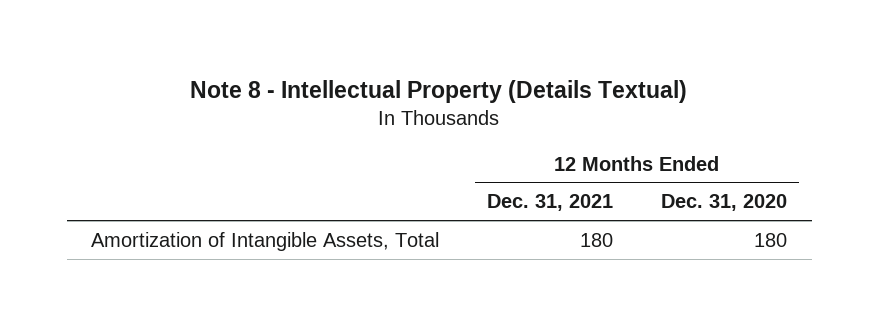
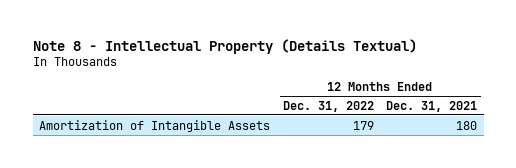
[661,194,788,212] Dec. 31, 2020 -> none
none -> [282,100,374,112] Dec. 31, 2022
[90,231,439,251] Amortization of Intangible Assets, Total -> [39,119,271,132] Amortization of Intangible Assets

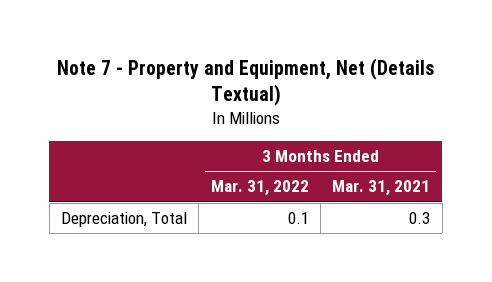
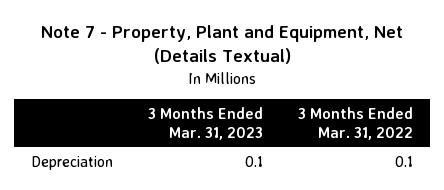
[56,58,434,107] Note 7 - Property and Equipment, Net (Details Textual) -> [40,25,403,65] Note 7 - Property, Plant and Equipment, Net (Details Textual)
[332,180,431,197] Mar. 31, 2021 -> none
none -> [147,106,263,141] 3 Months Ended Mar. 31, 2023
[61,212,188,228] Depreciation, Total -> [31,156,114,171] Depreciation

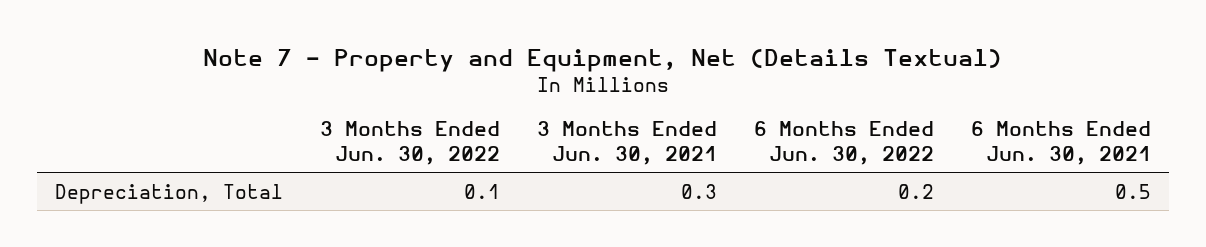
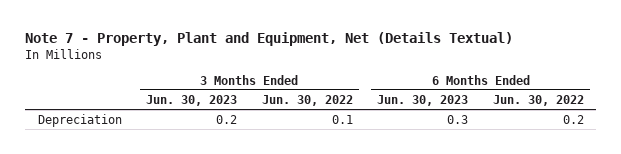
[202,49,1002,73] Note 7 - Property and Equipment, Net (Details Textual) -> [25,32,514,47] Note 7 - Property, Plant and Equipment, Net (Details Textual)
[536,121,717,165] 3 Months Ended Jun. 30, 2021 -> none
[970,121,1151,165] 6 Months Ended Jun. 30, 2021 -> none
none -> [146,94,238,106] Jun. 30, 2023
none -> [377,94,469,106] Jun. 30, 2023
[55,183,284,204] Depreciation, Total -> [37,113,122,127] Depreciation

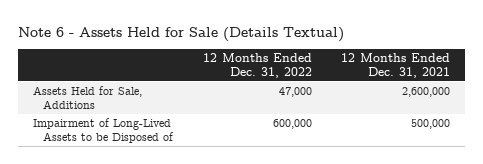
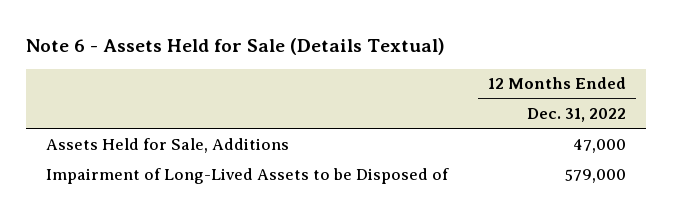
[341,52,451,78] 12 Months Ended Dec. 31, 2021 -> none
[272,119,312,130] 600,000 -> [565,168,627,183] 579,000

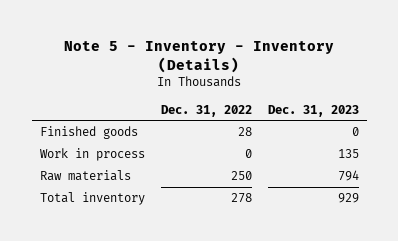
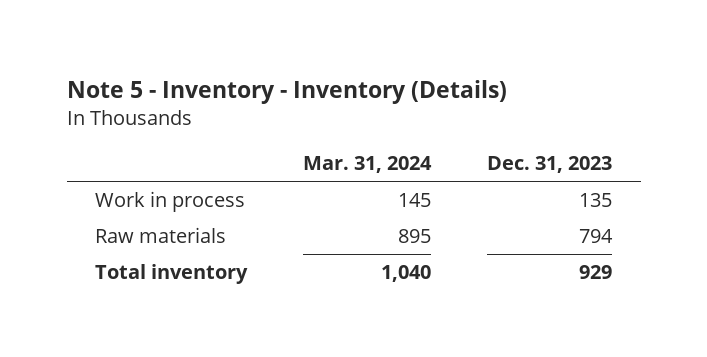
[160,104,252,117] Dec. 31, 2022 -> none
none -> [303,156,433,174] Mar. 31, 2024
[39,126,138,140] Finished goods -> none

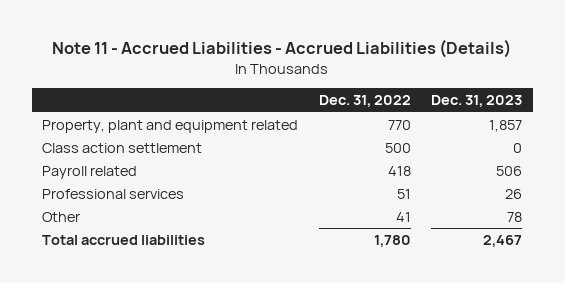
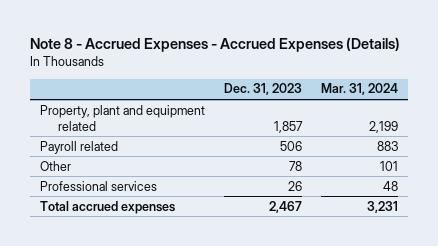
[52,39,512,59] Note 11 - Accrued Liabilities - Accrued Liabilities (Details) -> [30,37,401,53] Note 8 - Accrued Expenses - Accrued Expenses (Details)
[318,95,411,108] Dec. 31, 2022 -> none
none -> [321,83,399,96] Mar. 31, 2024
[42,142,203,153] Class action settlement -> none
[42,188,185,199] Professional services -> [39,180,157,191] Professional services
[42,234,206,245] Total accrued liabilities -> [39,200,175,214] Total accrued expenses

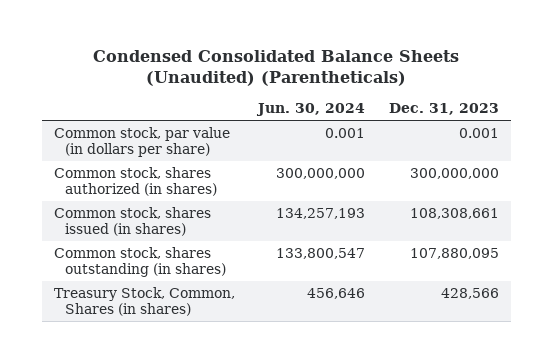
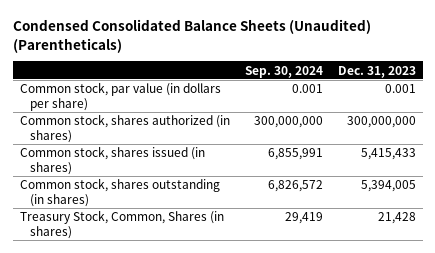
[256,103,366,117] Jun. 30, 2024 -> none
none -> [244,65,323,78] Sep. 30, 2024
[410,207,500,219] 108,308,661 -> [360,148,416,161] 5,415,433
[410,247,500,259] 107,880,095 -> [360,180,416,193] 5,394,005
[441,287,500,299] 428,566 -> [377,212,416,225] 21,428

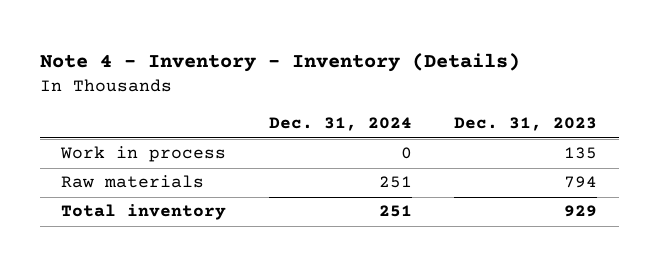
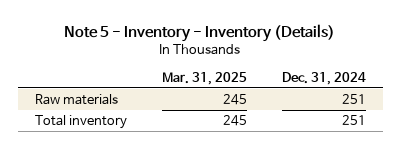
[39,53,520,73] Note 4 - Inventory - Inventory (Details) -> [64,24,336,43] Note 5 - Inventory - Inventory (Details)
[454,117,598,132] Dec. 31, 2023 -> none
none -> [161,71,247,85] Mar. 31, 2025
[59,146,226,163] Work in process -> none

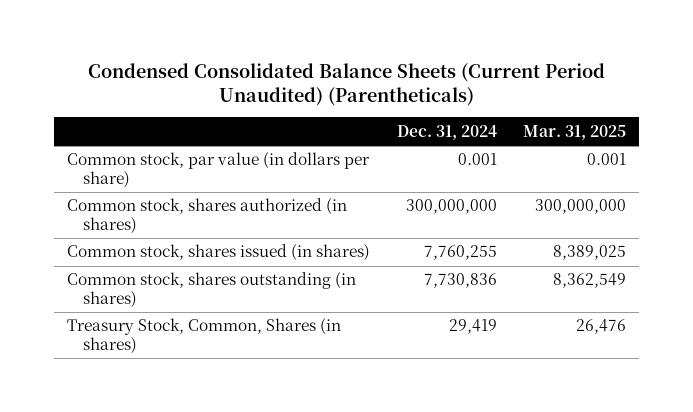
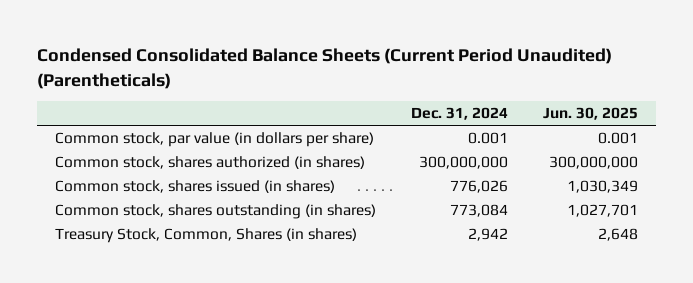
[523,124,627,140] Mar. 31, 2025 -> none
none -> [543,107,639,121] Jun. 30, 2025
[423,245,497,261] 7,760,255 -> [450,180,509,194] 776,026
[423,273,497,289] 7,730,836 -> [450,204,509,218] 773,084
[448,319,497,335] 29,419 -> [468,228,509,242] 2,942

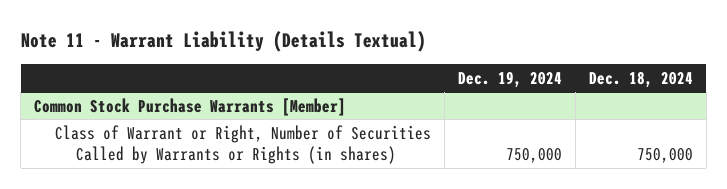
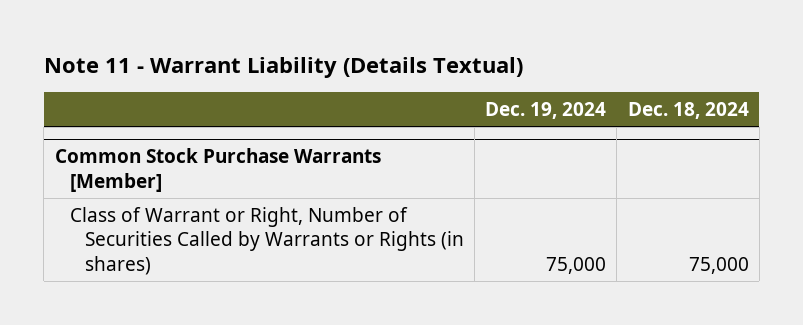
[505,147,562,163] 750,000 -> [546,256,607,274] 75,000
[636,147,693,163] 750,000 -> [688,256,749,274] 75,000

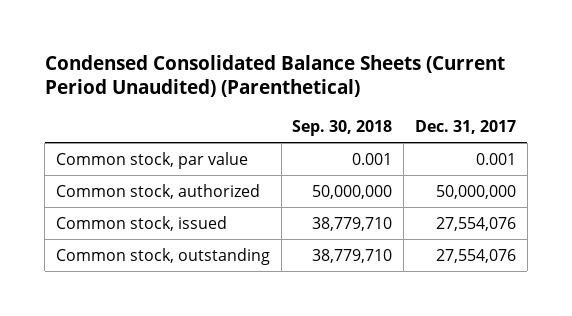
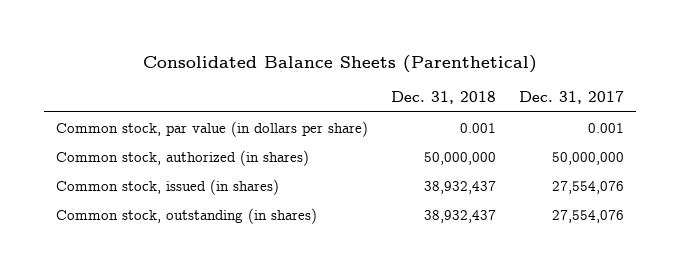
[44,54,505,98] Condensed Consolidated Balance Sheets (Current Period Unaudited) (Parenthetical) -> [143,54,538,73] Consolidated Balance Sheets (Parenthetical)
[292,119,393,136] Sep. 30, 2018 -> none
none -> [391,91,497,105] Dec. 31, 2018
[55,151,248,169] Common stock, par value -> [56,120,369,137] Common stock, par value (in dollars per share)
[55,183,260,199] Common stock, authorized -> [56,149,310,166] Common stock, authorized (in shares)
[55,215,227,231] Common stock, issued -> [56,178,280,195] Common stock, issued (in shares)
[55,247,270,265] Common stock, outstanding -> [56,207,318,224] Common stock, outstanding (in shares)

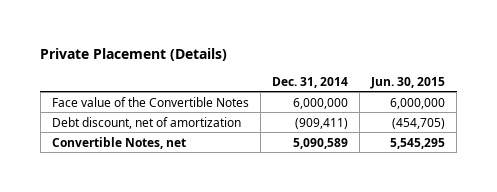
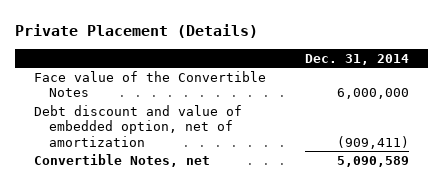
[370,76,446,89] Jun. 30, 2015 -> none
[51,116,241,129] Debt discount, net of amortization -> [34,105,243,147] Debt discount and value of embedded option, net of amortization

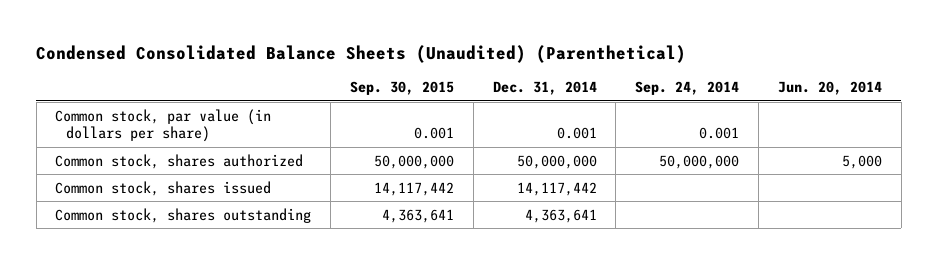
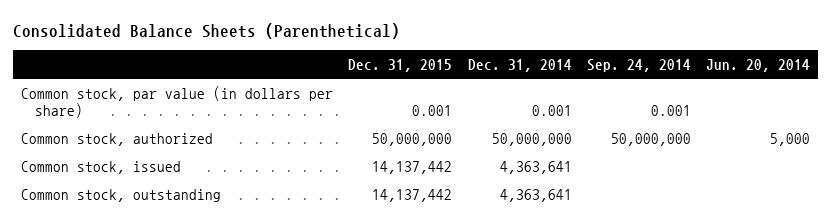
[36,44,687,63] Condensed Consolidated Balance Sheets (Unaudited) (Parenthetical) -> [13,22,401,39] Consolidated Balance Sheets (Parenthetical)
[350,81,455,96] Sep. 30, 2015 -> none
none -> [348,58,453,72] Dec. 31, 2015
[55,153,304,169] Common stock, shares authorized -> [21,132,214,146] Common stock, authorized
[55,180,272,196] Common stock, shares issued -> [21,160,182,174] Common stock, issued
[516,181,597,196] 14,117,442 -> [499,160,572,174] 4,363,641
[55,207,312,223] Common stock, shares outstanding -> [21,188,222,202] Common stock, outstanding

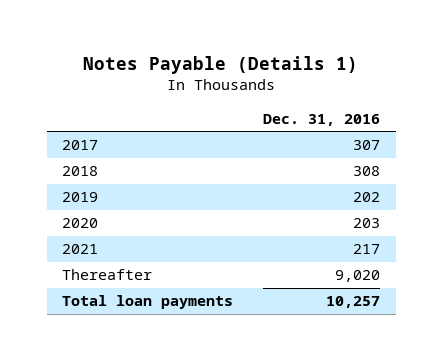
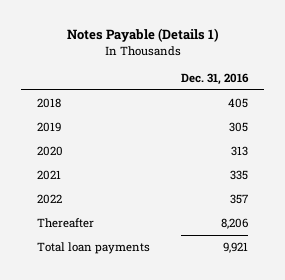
[61,140,98,151] 2017 -> none
[353,166,381,177] 308 -> [228,97,249,108] 405
[353,192,381,203] 202 -> [229,121,249,132] 305
[353,218,381,229] 203 -> [231,145,249,156] 313
[353,244,381,255] 217 -> [230,169,249,180] 335
none -> [37,193,63,204] 2022
[335,270,381,283] 9,020 -> [221,217,249,229] 8,206
[326,296,381,309] 10,257 -> [223,241,249,253] 9,921

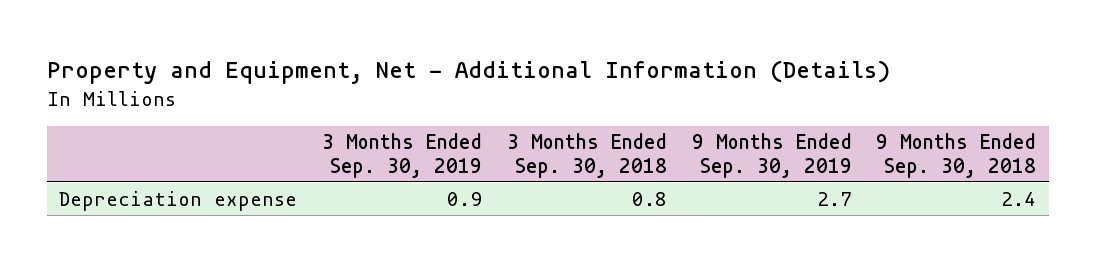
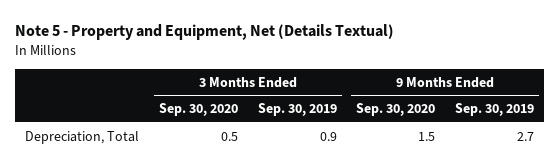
[46,60,890,85] Property and Equipment, Net - Additional Information (Details) -> [14,24,394,41] Note 5 - Property and Equipment, Net (Details Textual)
[506,133,667,178] 3 Months Ended Sep. 30, 2018 -> none
[876,133,1037,178] 9 Months Ended Sep. 30, 2018 -> none
none -> [158,103,238,117] Sep. 30, 2020
none -> [356,103,436,117] Sep. 30, 2020
[59,191,298,212] Depreciation expense -> [24,130,139,144] Depreciation, Total

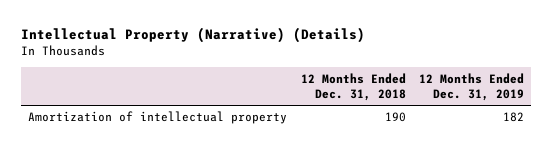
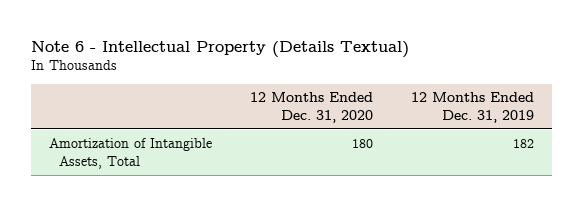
[20,27,365,44] Intellectual Property (Narrative) (Details) -> [30,40,409,58] Note 6 - Intellectual Property (Details Textual)
[300,72,406,102] 12 Months Ended Dec. 31, 2018 -> none
none -> [249,92,373,123] 12 Months Ended Dec. 31, 2020
[27,111,287,125] Amortization of intellectual property -> [49,138,213,169] Amortization of Intangible Assets, Total

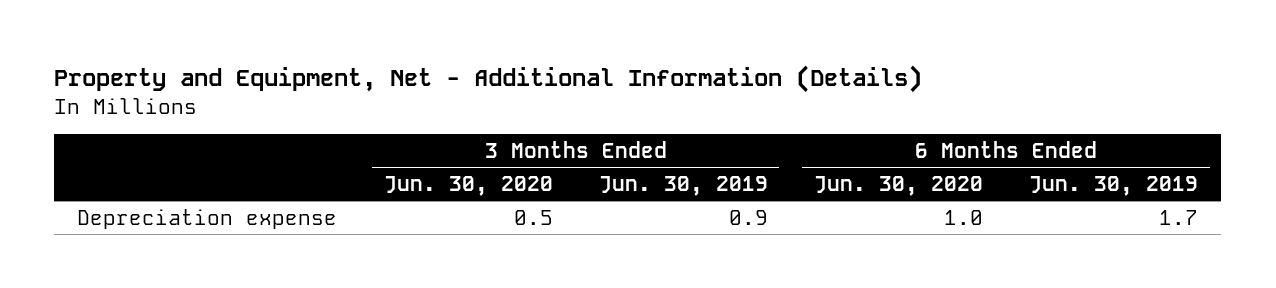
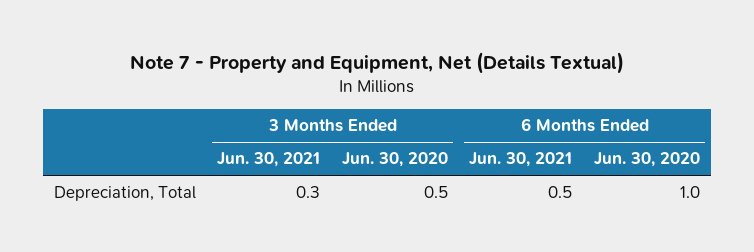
[54,65,923,94] Property and Equipment, Net - Additional Information (Details) -> [129,52,624,75] Note 7 - Property and Equipment, Net (Details Textual)
[598,176,768,197] Jun. 30, 2019 -> none
[1029,176,1199,197] Jun. 30, 2019 -> none
none -> [217,152,321,168] Jun. 30, 2021
none -> [469,152,573,168] Jun. 30, 2021
[77,208,338,229] Depreciation expense -> [53,186,196,202] Depreciation, Total

